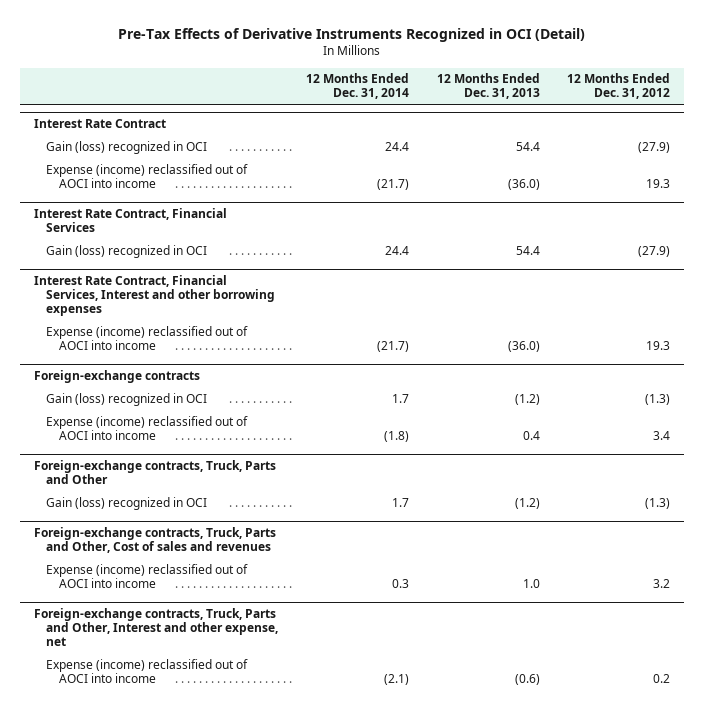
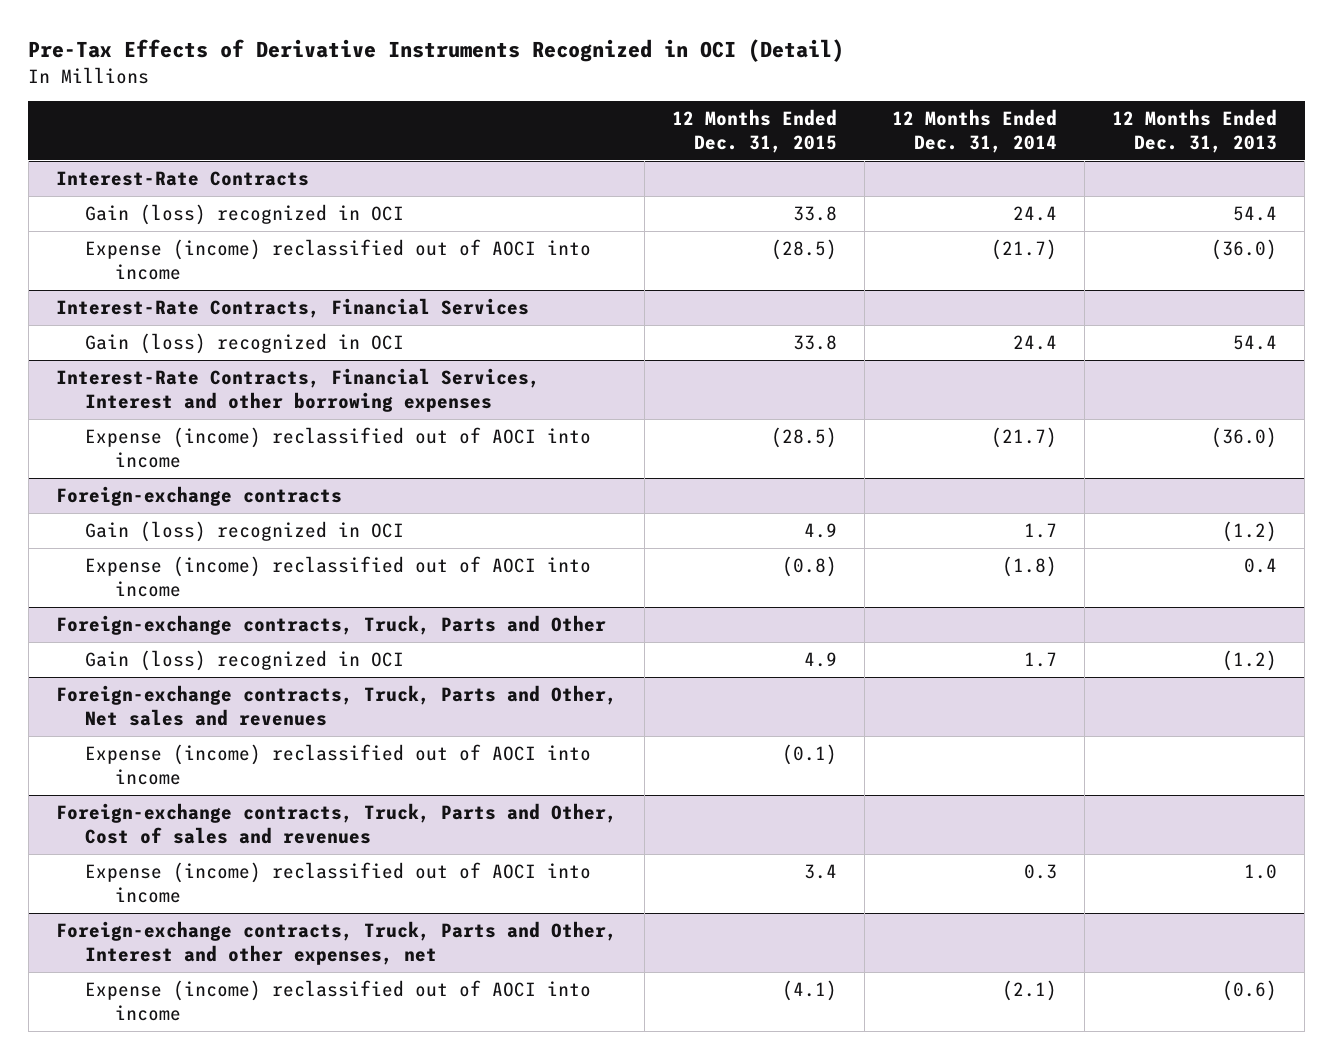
[567,73,671,100] 12 Months Ended Dec. 31, 2012 -> none
none -> [671,109,837,153] 12 Months Ended Dec. 31, 2015
[33,118,166,128] Interest Rate Contract -> [55,171,309,187] Interest-Rate Contracts
[33,207,227,232] Interest Rate Contract, Financial Services -> [55,298,529,319] Interest-Rate Contracts, Financial Services
[33,274,276,317] Interest Rate Contract, Financial Services, Interest and other borrowing expenses -> [55,368,540,412] Interest-Rate Contracts, Financial Services, Interest and other borrowing expenses
none -> [55,685,617,726] Foreign-exchange contracts, Truck, Parts and Other, Net sales and revenues
none -> [85,744,592,785] Expense (income) reclassified out of AOCI into income
[33,607,279,647] Foreign-exchange contracts, Truck, Parts and Other, Interest and other expense, net -> [55,921,617,965] Foreign-exchange contracts, Truck, Parts and Other, Interest and other expenses, net

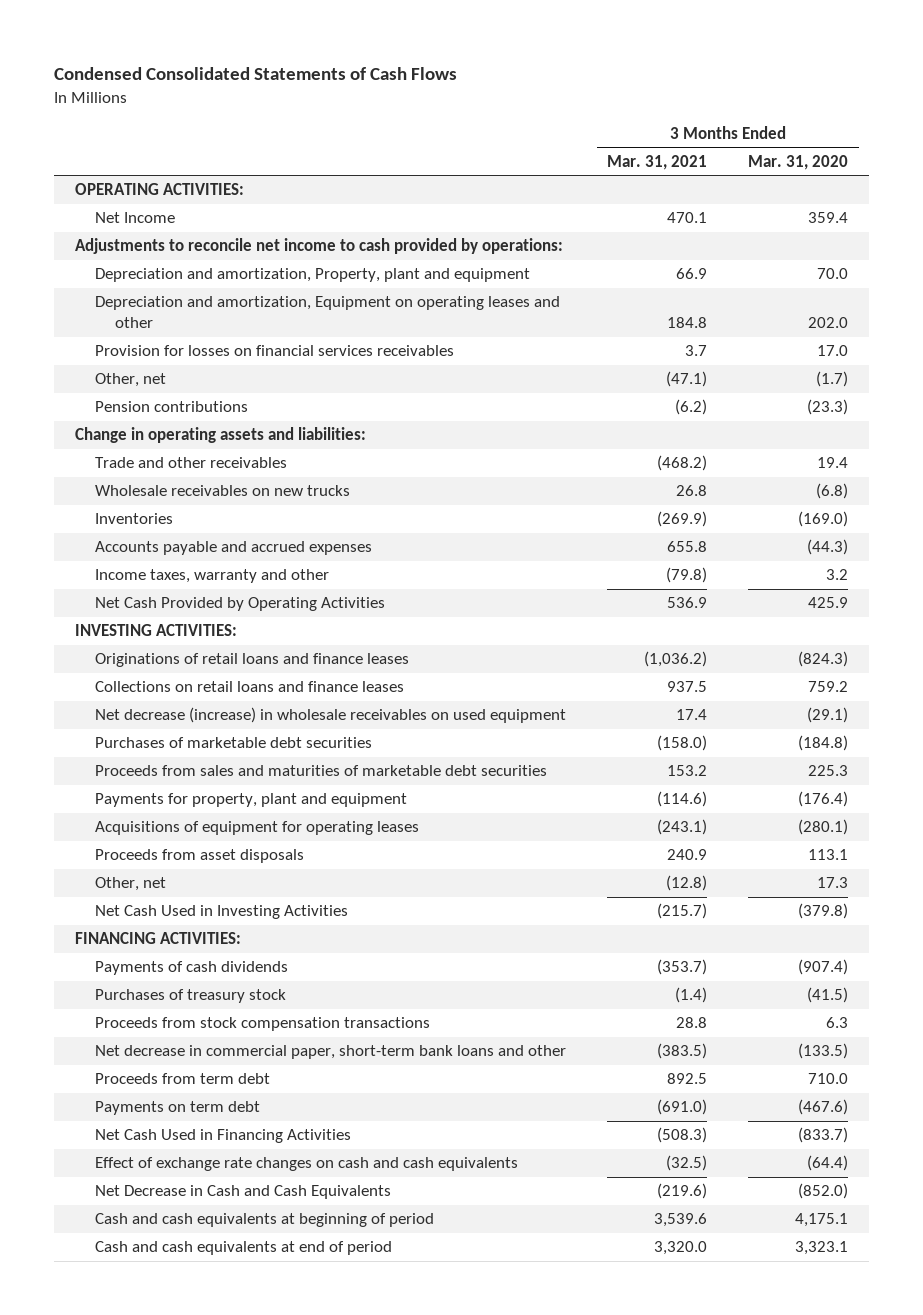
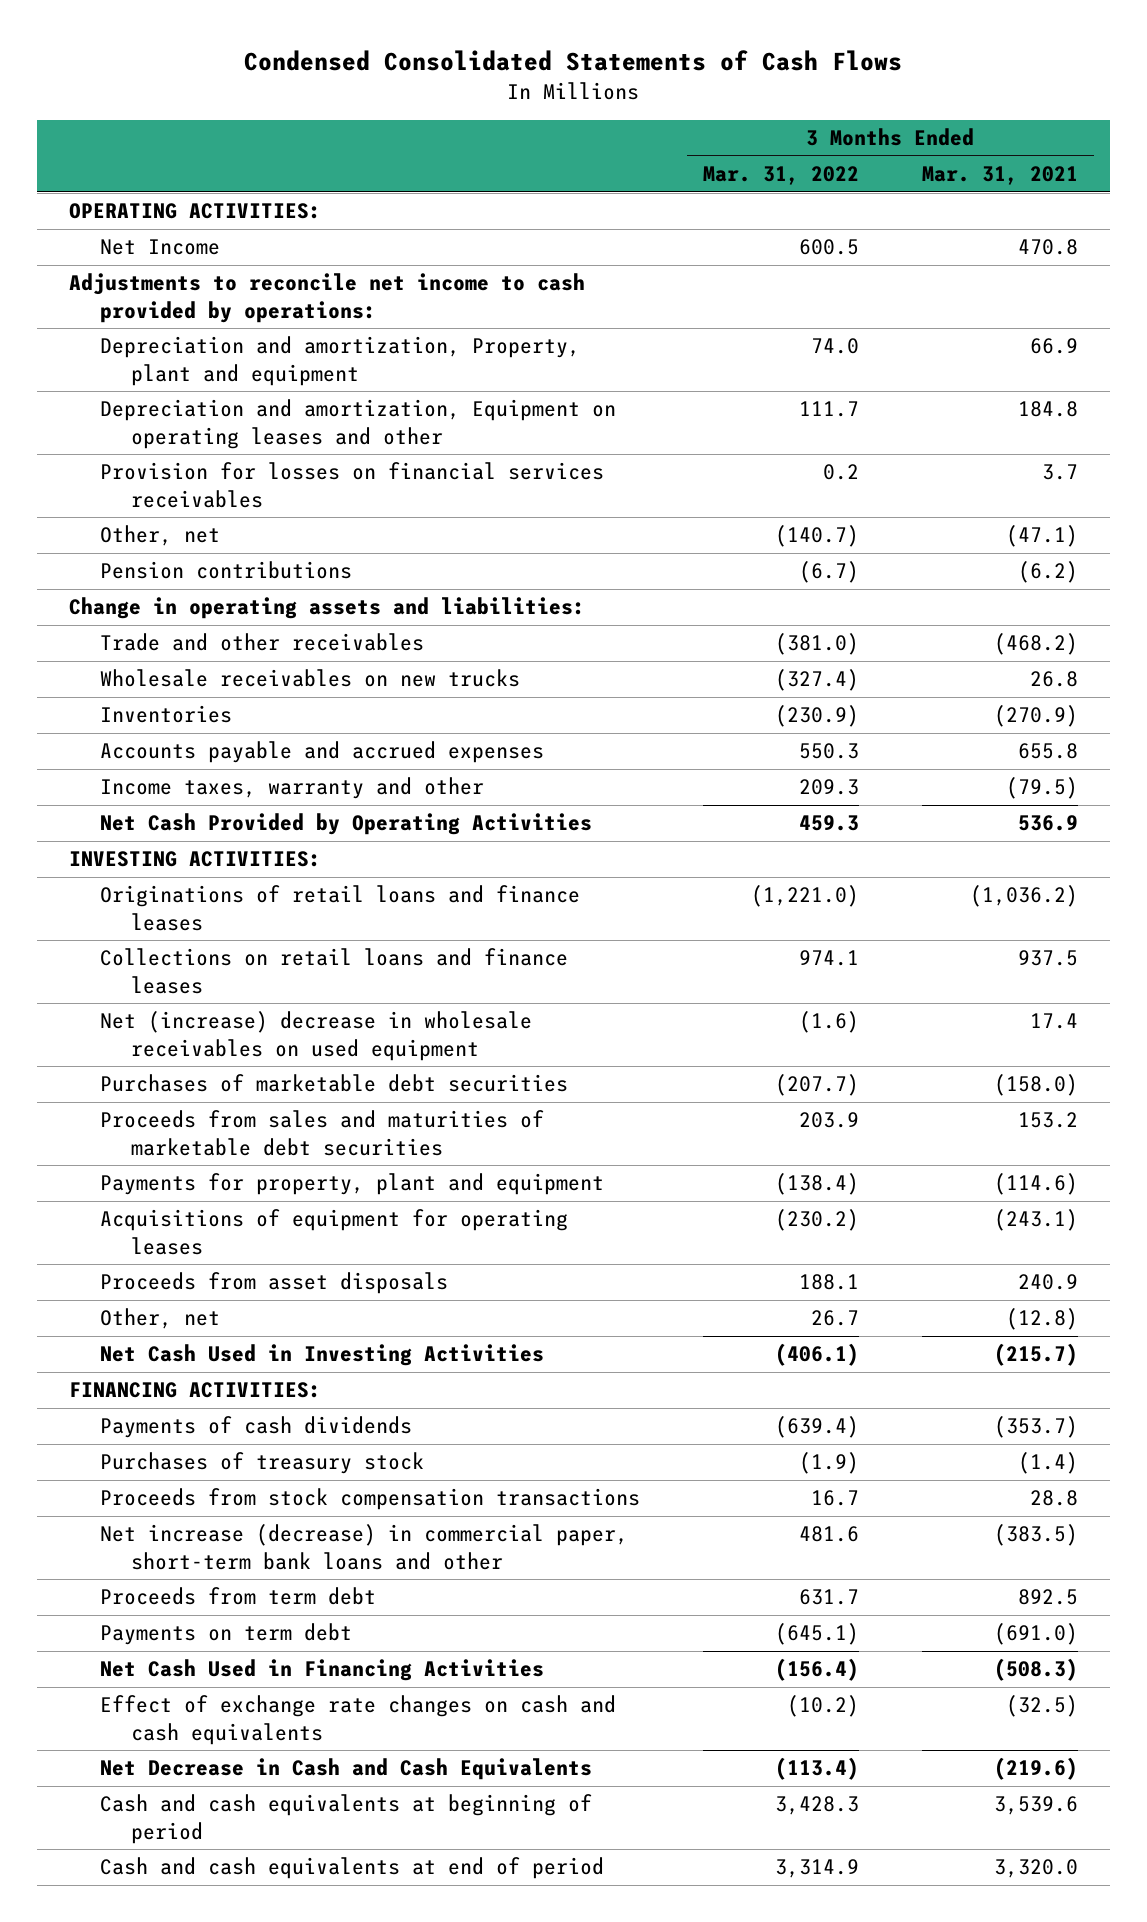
[748,154,849,170] Mar. 31, 2020 -> none
none -> [702,166,859,186] Mar. 31, 2022
[667,212,708,224] 470.1 -> [1018,239,1079,256] 470.8
[657,511,708,528] (269.9) -> [994,705,1079,728] (270.9)
[666,567,708,584] (79.8) -> [1006,777,1079,800] (79.5)
[94,707,566,724] Net decrease (increase) in wholesale receivables on used equipment -> [99,1011,532,1061] Net (increase) decrease in wholesale receivables on used equipment
[94,1045,566,1060] Net decrease in commercial paper, short-term bank loans and other -> [99,1524,628,1570] Net increase (decrease) in commercial paper, short-term bank loans and other

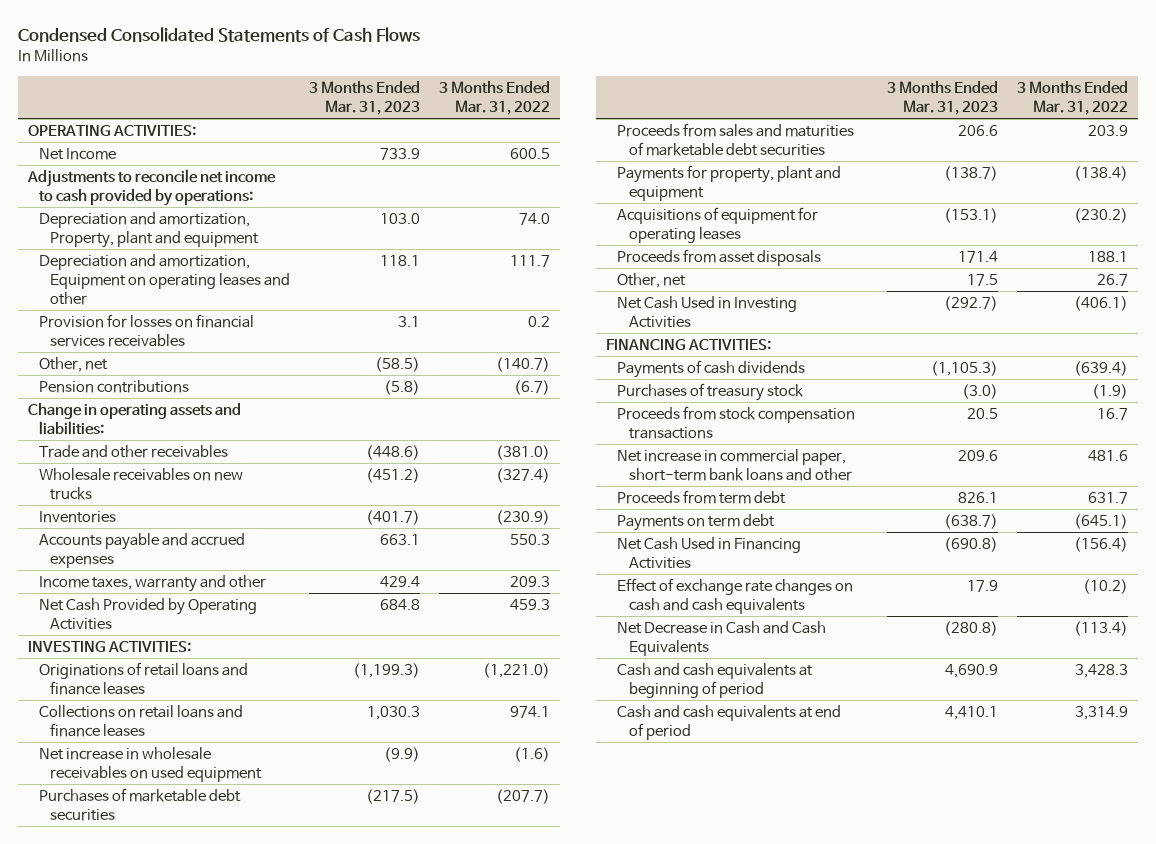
[922,166,1079,186] Mar. 31, 2021 -> none
none -> [309,80,421,115] 3 Months Ended Mar. 31, 2023
[99,1011,532,1061] Net (increase) decrease in wholesale receivables on used equipment -> [39,747,263,782] Net increase in wholesale receivables on used equipment
[99,1524,628,1570] Net increase (decrease) in commercial paper, short-term bank loans and other -> [617,449,852,481] Net increase in commercial paper, short-term bank loans and other

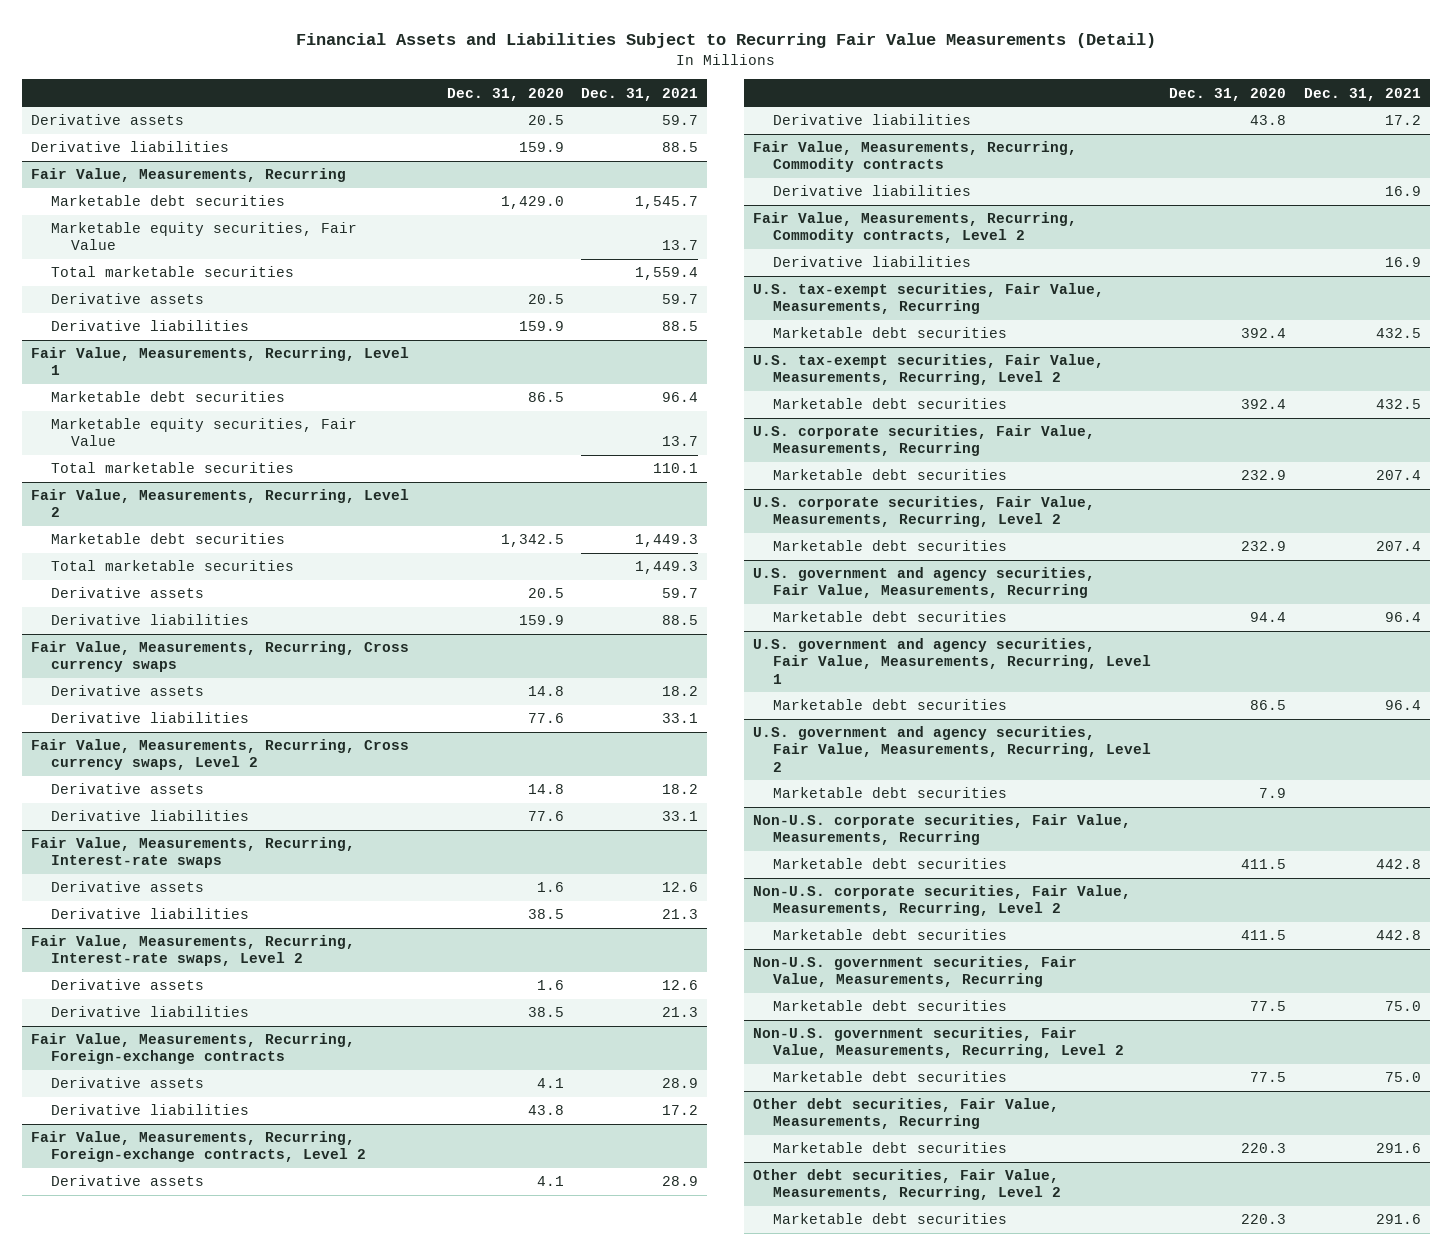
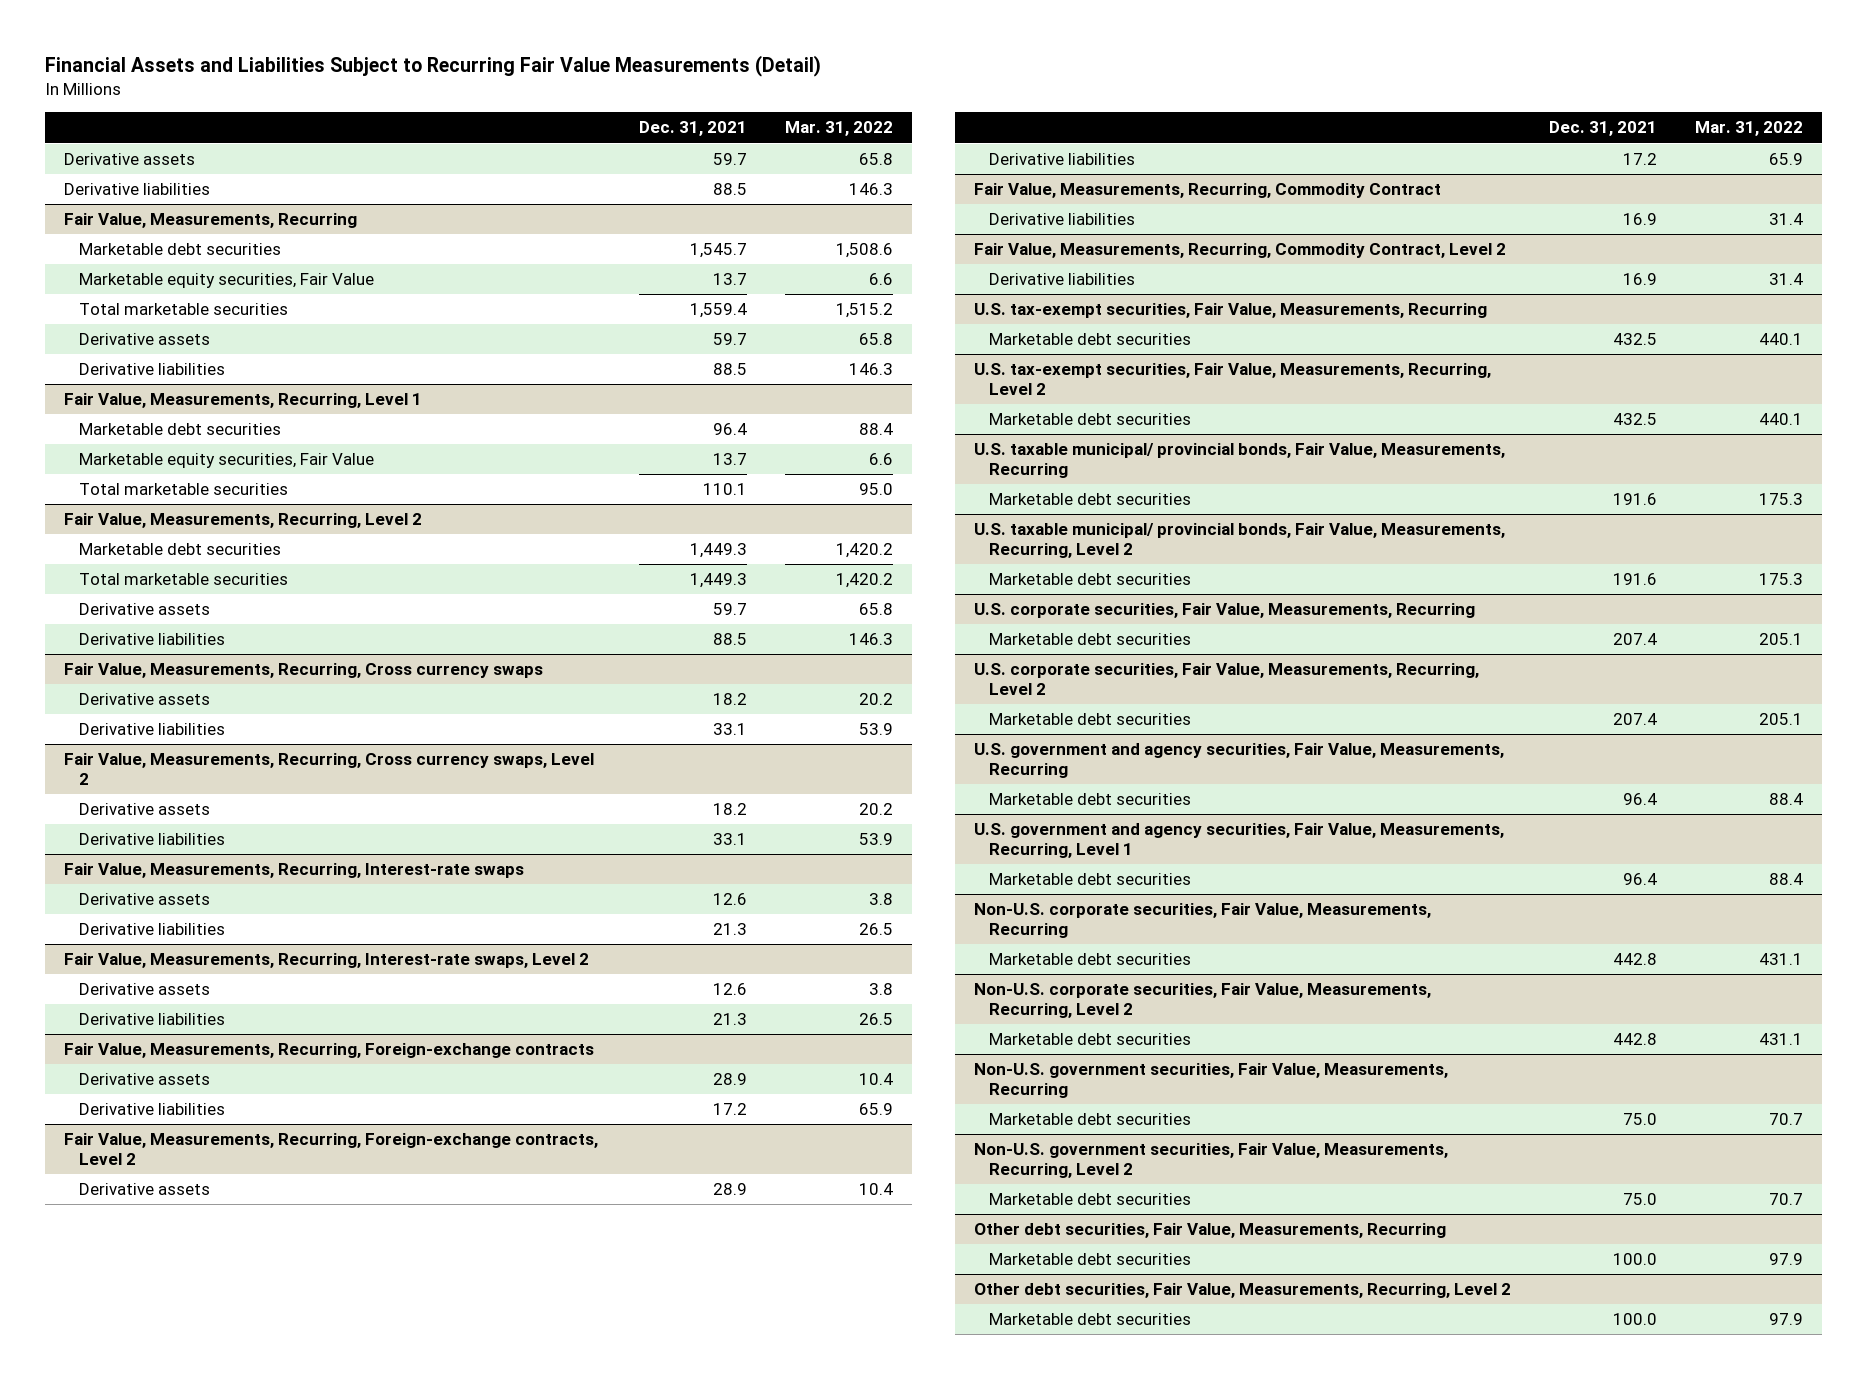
[446,87,564,101] Dec. 31, 2020 -> none
none -> [785,121,894,137] Mar. 31, 2022
[753,141,1078,173] Fair Value, Measurements, Recurring, Commodity contracts -> [974,183,1442,199] Fair Value, Measurements, Recurring, Commodity Contract
[753,212,1078,244] Fair Value, Measurements, Recurring, Commodity contracts, Level 2 -> [974,243,1507,259] Fair Value, Measurements, Recurring, Commodity Contract, Level 2
none -> [974,443,1506,479] U.S. taxable municipal/ provincial bonds, Fair Value, Measurements, Recurring
none -> [988,493,1191,506] Marketable debt securities
none -> [974,523,1506,559] U.S. taxable municipal/ provincial bonds, Fair Value, Measurements, Recurring, Level 2
none -> [988,573,1191,586] Marketable debt securities
[753,726,1152,772] U.S. government and agency securities, Fair Value, Measurements, Recurring, Level 2 -> none
[773,787,1008,799] Marketable debt securities -> none
[1375,1143,1421,1154] 291.6 -> [1613,1253,1658,1266] 100.0
[1375,1214,1421,1225] 291.6 -> [1613,1313,1658,1326] 100.0

